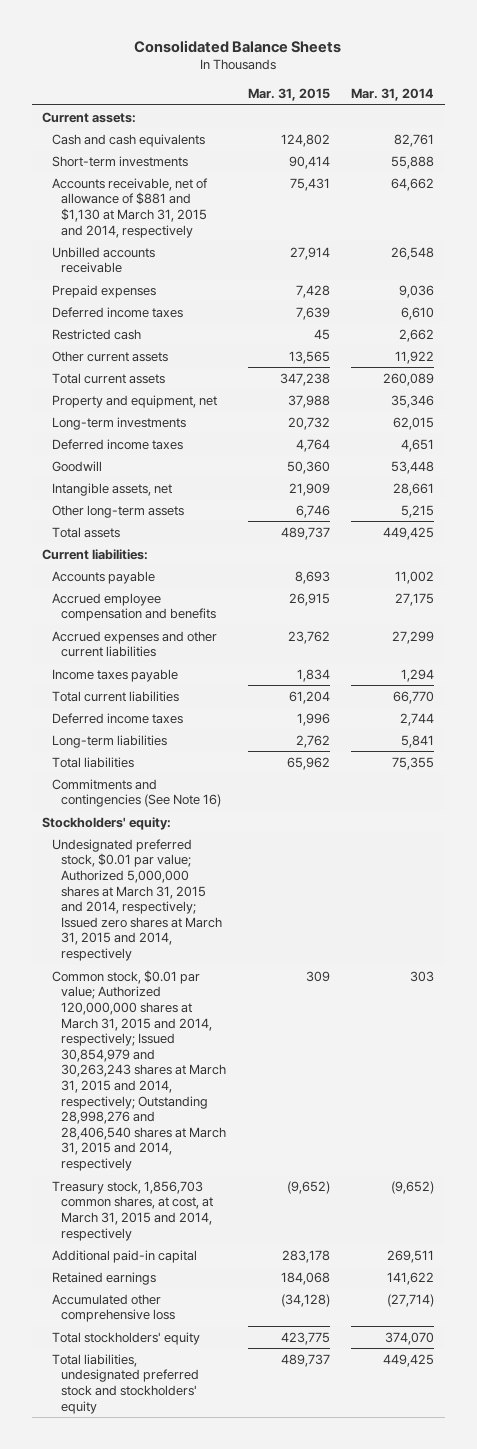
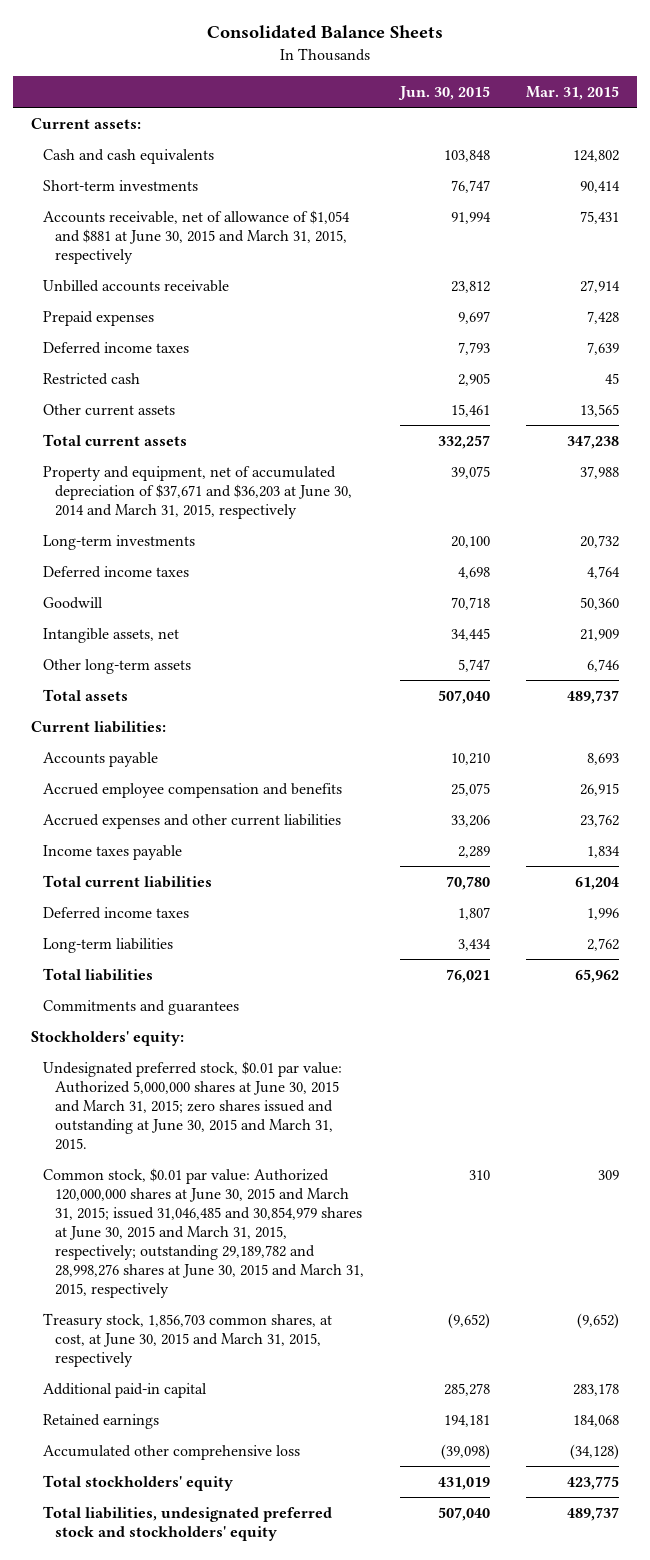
[351,88,435,102] Mar. 31, 2014 -> none
none -> [398,85,491,100] Jun. 30, 2015
[51,177,208,238] Accounts receivable, net of allowance of $881 and $1,130 at March 31, 2015 and 2014, respectively -> [43,209,351,264] Accounts receivable, net of allowance of $1,054 and $881 at June 30, 2015 and March 31, 2015, respectively
[51,394,217,408] Property and equipment, net -> [43,465,353,519] Property and equipment, net of accumulated depreciation of $37,671 and $36,203 at June 30, 2014 and March 31, 2015, respectively
[51,778,221,808] Commitments and contingencies (See Note 16) -> [43,999,240,1015] Commitments and guarantees
[51,838,222,962] Undesignated preferred stock, $0.01 par value; Authorized 5,000,000 shares at March 31, 2015 and 2014, respectively; Issued zero shares at March 31, 2015 and 2014, respectively -> [43,1060,343,1150] Undesignated preferred stock, $0.01 par value: Authorized 5,000,000 shares at June 30, 2015 and March 31, 2015; zero shares issued and outstanding at June 30, 2015 and March 31, 2015.
[51,969,226,1171] Common stock, $0.01 par value; Authorized 120,000,000 shares at March 31, 2015 and 2014, respectively; Issued 30,854,979 and 30,263,243 shares at March 31, 2015 and 2014, respectively; Outstanding 28,998,276 and 28,406,540 shares at March 31, 2015 and 2014, respectively -> [43,1167,365,1298] Common stock, $0.01 par value: Authorized 120,000,000 shares at June 30, 2015 and March 31, 2015; issued 31,046,485 and 30,854,979 shares at June 30, 2015 and March 31, 2015, respectively; outstanding 29,189,782 and 28,998,276 shares at June 30, 2015 and March 31, 2015, respectively
[51,1180,213,1241] Treasury stock, 1,856,703 common shares, at cost, at March 31, 2015 and 2014, respectively -> [43,1312,333,1367] Treasury stock, 1,856,703 common shares, at cost, at June 30, 2015 and March 31, 2015, respectively

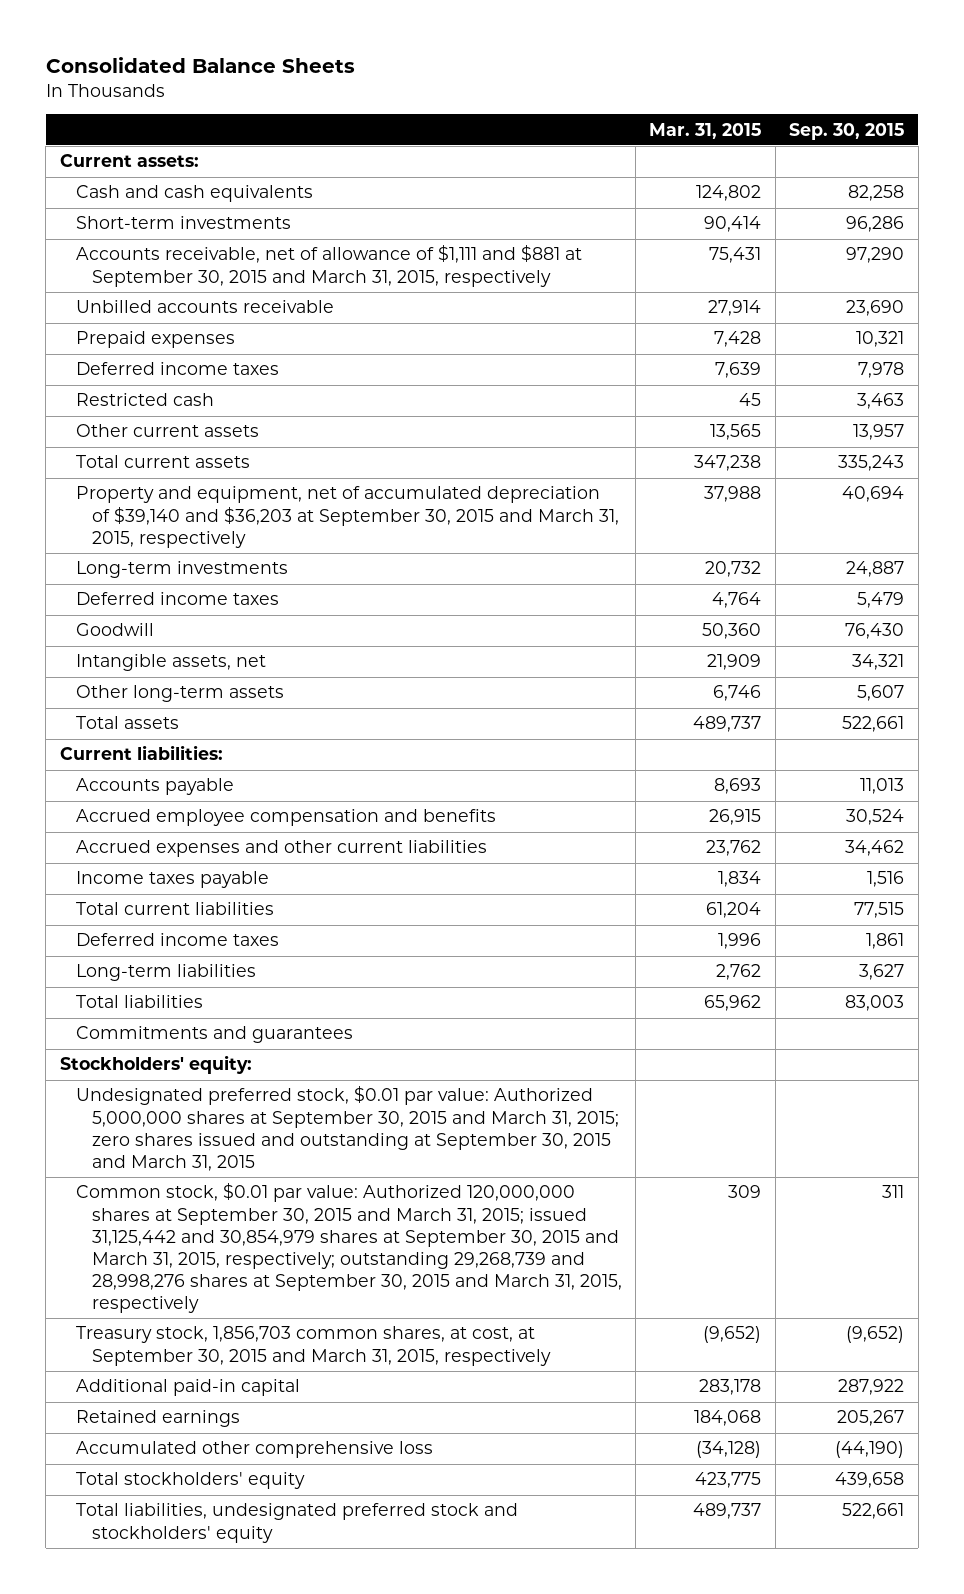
[398,85,491,100] Jun. 30, 2015 -> none
none -> [789,122,905,140] Sep. 30, 2015
[43,209,351,264] Accounts receivable, net of allowance of $1,054 and $881 at June 30, 2015 and March 31, 2015, respectively -> [75,245,582,287] Accounts receivable, net of allowance of $1,111 and $881 at September 30, 2015 and March 31, 2015, respectively
[43,465,353,519] Property and equipment, net of accumulated depreciation of $37,671 and $36,203 at June 30, 2014 and March 31, 2015, respectively -> [75,486,619,548] Property and equipment, net of accumulated depreciation of $39,140 and $36,203 at September 30, 2015 and March 31, 2015, respectively
[43,1060,343,1150] Undesignated preferred stock, $0.01 par value: Authorized 5,000,000 shares at June 30, 2015 and March 31, 2015; zero shares issued and outstanding at June 30, 2015 and March 31, 2015. -> [75,1086,619,1171] Undesignated preferred stock, $0.01 par value: Authorized 5,000,000 shares at September 30, 2015 and March 31, 2015; zero shares issued and outstanding at September 30, 2015 and March 31, 2015
[43,1167,365,1298] Common stock, $0.01 par value: Authorized 120,000,000 shares at June 30, 2015 and March 31, 2015; issued 31,046,485 and 30,854,979 shares at June 30, 2015 and March 31, 2015, respectively; outstanding 29,189,782 and 28,998,276 shares at June 30, 2015 and March 31, 2015, respectively -> [75,1183,622,1313] Common stock, $0.01 par value: Authorized 120,000,000 shares at September 30, 2015 and March 31, 2015; issued 31,125,442 and 30,854,979 shares at September 30, 2015 and March 31, 2015, respectively; outstanding 29,268,739 and 28,998,276 shares at September 30, 2015 and March 31, 2015, respectively
[43,1312,333,1367] Treasury stock, 1,856,703 common shares, at cost, at June 30, 2015 and March 31, 2015, respectively -> [75,1326,551,1366] Treasury stock, 1,856,703 common shares, at cost, at September 30, 2015 and March 31, 2015, respectively

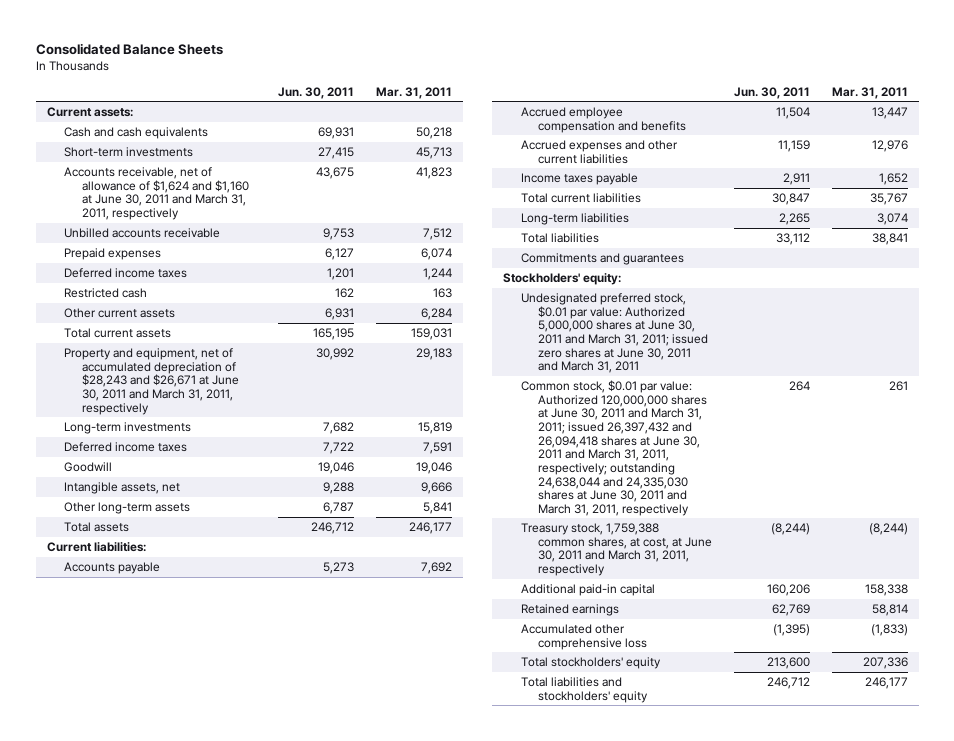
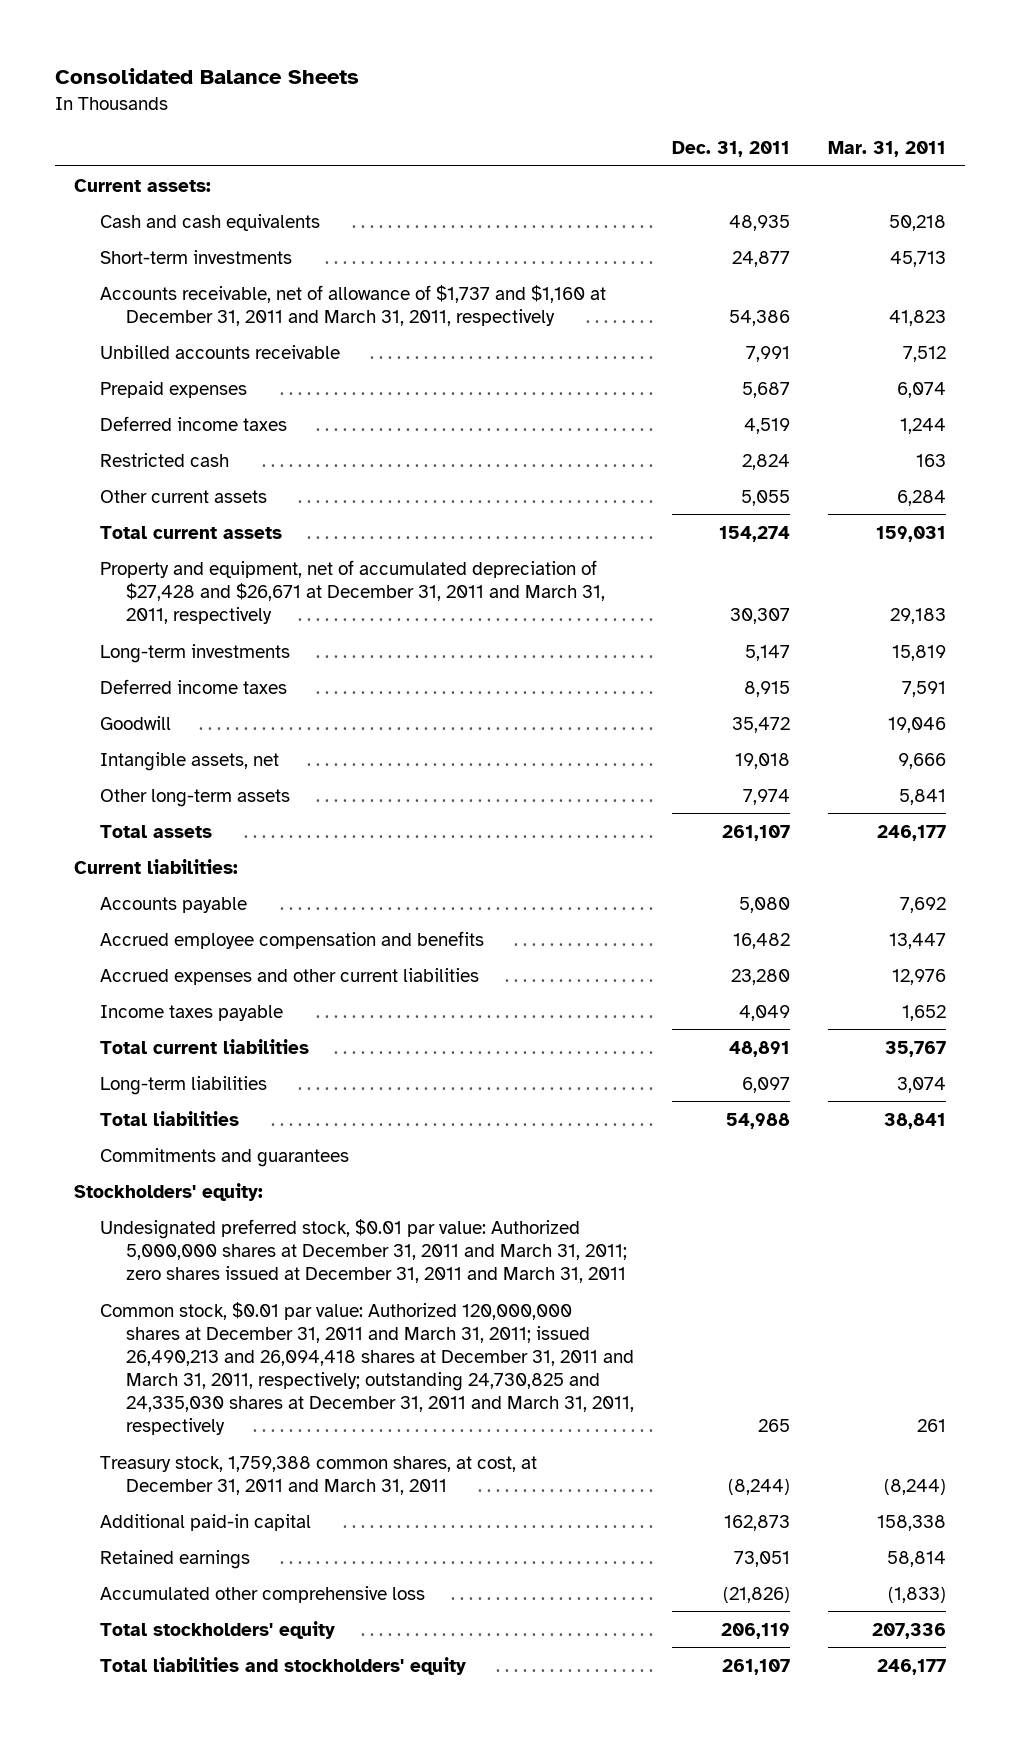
[277,86,354,99] Jun. 30, 2011 -> none
none -> [671,140,790,157] Dec. 31, 2011
[64,166,250,220] Accounts receivable, net of allowance of $1,624 and $1,160 at June 30, 2011 and March 31, 2011, respectively -> [99,284,606,326] Accounts receivable, net of allowance of $1,737 and $1,160 at December 31, 2011 and March 31, 2011, respectively
[64,347,240,415] Property and equipment, net of accumulated depreciation of $28,243 and $26,671 at June 30, 2011 and March 31, 2011, respectively -> [99,559,605,624] Property and equipment, net of accumulated depreciation of $27,428 and $26,671 at December 31, 2011 and March 31, 2011, respectively
[520,292,709,374] Undesignated preferred stock, $0.01 par value: Authorized 5,000,000 shares at June 30, 2011 and March 31, 2011; issued zero shares at June 30, 2011 and March 31, 2011 -> [99,1218,627,1283] Undesignated preferred stock, $0.01 par value: Authorized 5,000,000 shares at December 31, 2011 and March 31, 2011; zero shares issued at December 31, 2011 and March 31, 2011
[520,379,708,516] Common stock, $0.01 par value: Authorized 120,000,000 shares at June 30, 2011 and March 31, 2011; issued 26,397,432 and 26,094,418 shares at June 30, 2011 and March 31, 2011, respectively; outstanding 24,638,044 and 24,335,030 shares at June 30, 2011 and March 31, 2011, respectively -> [99,1301,634,1436] Common stock, $0.01 par value: Authorized 120,000,000 shares at December 31, 2011 and March 31, 2011; issued 26,490,213 and 26,094,418 shares at December 31, 2011 and March 31, 2011, respectively; outstanding 24,730,825 and 24,335,030 shares at December 31, 2011 and March 31, 2011, respectively
[520,522,713,576] Treasury stock, 1,759,388 common shares, at cost, at June 30, 2011 and March 31, 2011, respectively -> [99,1455,537,1495] Treasury stock, 1,759,388 common shares, at cost, at December 31, 2011 and March 31, 2011

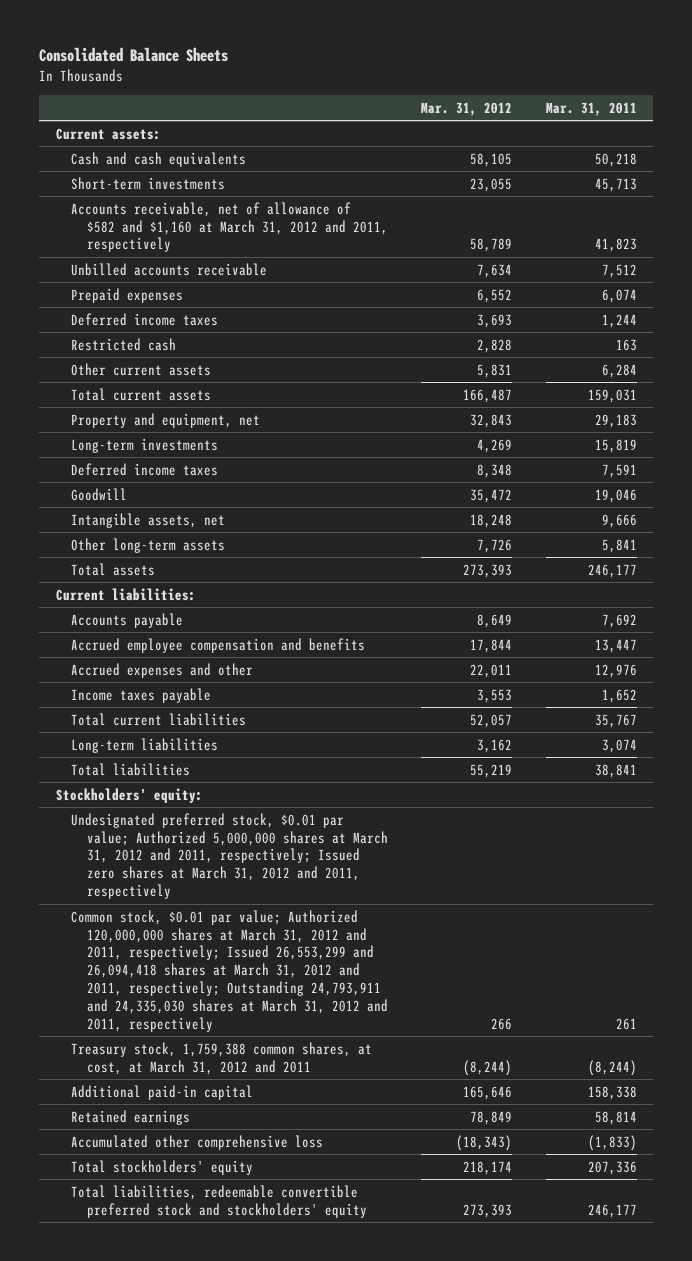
[671,140,790,157] Dec. 31, 2011 -> none
none -> [421,101,513,116] Mar. 31, 2012
[99,284,606,326] Accounts receivable, net of allowance of $1,737 and $1,160 at December 31, 2011 and March 31, 2011, respectively -> [71,201,388,253] Accounts receivable, net of allowance of $582 and $1,160 at March 31, 2012 and 2011, respectively
[99,559,605,624] Property and equipment, net of accumulated depreciation of $27,428 and $26,671 at December 31, 2011 and March 31, 2011, respectively -> [71,412,261,428] Property and equipment, net
[99,967,479,985] Accrued expenses and other current liabilities -> [71,662,254,678] Accrued expenses and other
[99,1147,349,1167] Commitments and guarantees -> none
[99,1218,627,1283] Undesignated preferred stock, $0.01 par value: Authorized 5,000,000 shares at December 31, 2011 and March 31, 2011; zero shares issued at December 31, 2011 and March 31, 2011 -> [71,812,388,900] Undesignated preferred stock, $0.01 par value; Authorized 5,000,000 shares at March 31, 2012 and 2011, respectively; Issued zero shares at March 31, 2012 and 2011, respectively
[99,1301,634,1436] Common stock, $0.01 par value: Authorized 120,000,000 shares at December 31, 2011 and March 31, 2011; issued 26,490,213 and 26,094,418 shares at December 31, 2011 and March 31, 2011, respectively; outstanding 24,730,825 and 24,335,030 shares at December 31, 2011 and March 31, 2011, respectively -> [71,909,388,1032] Common stock, $0.01 par value; Authorized 120,000,000 shares at March 31, 2012 and 2011, respectively; Issued 26,553,299 and 26,094,418 shares at March 31, 2012 and 2011, respectively; Outstanding 24,793,911 and 24,335,030 shares at March 31, 2012 and 2011, respectively
[99,1455,537,1495] Treasury stock, 1,759,388 common shares, at cost, at December 31, 2011 and March 31, 2011 -> [71,1041,373,1075] Treasury stock, 1,759,388 common shares, at cost, at March 31, 2012 and 2011
[99,1656,466,1675] Total liabilities and stockholders' equity -> [71,1184,367,1218] Total liabilities, redeemable convertible preferred stock and stockholders' equity

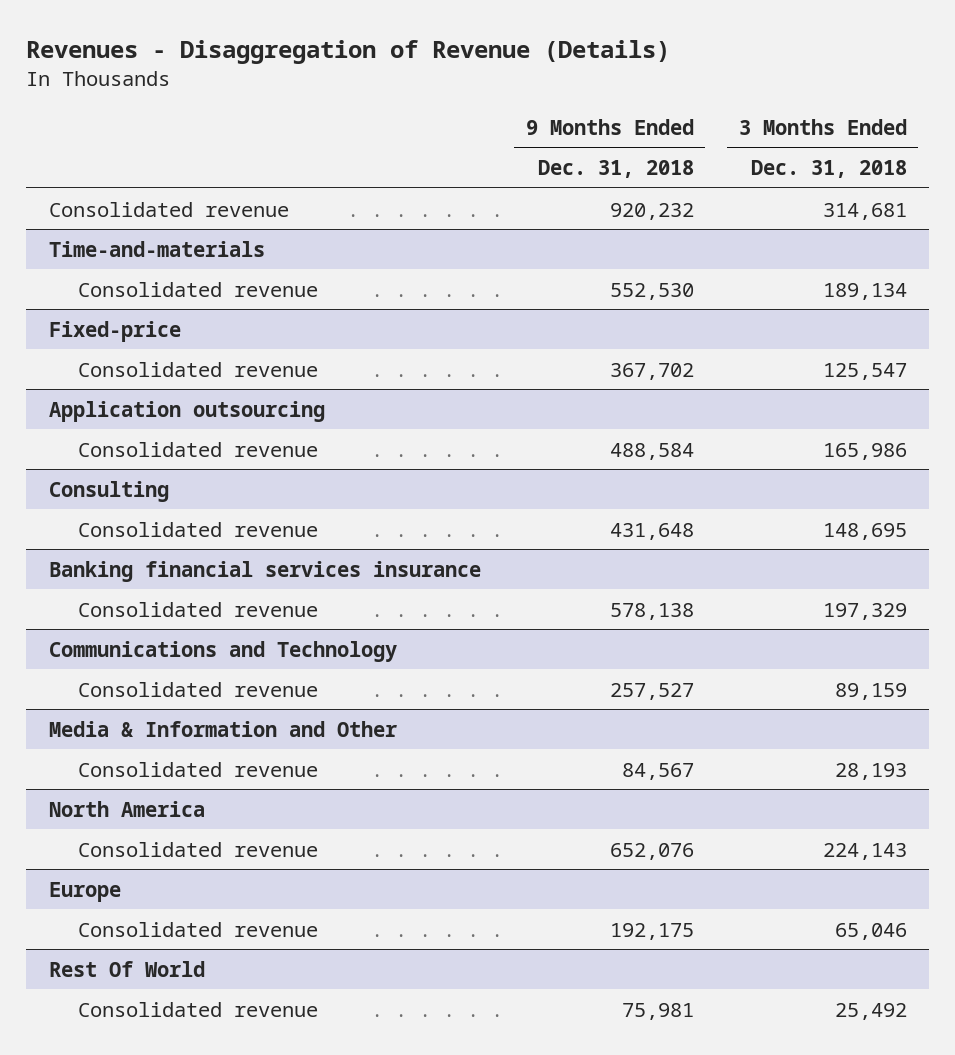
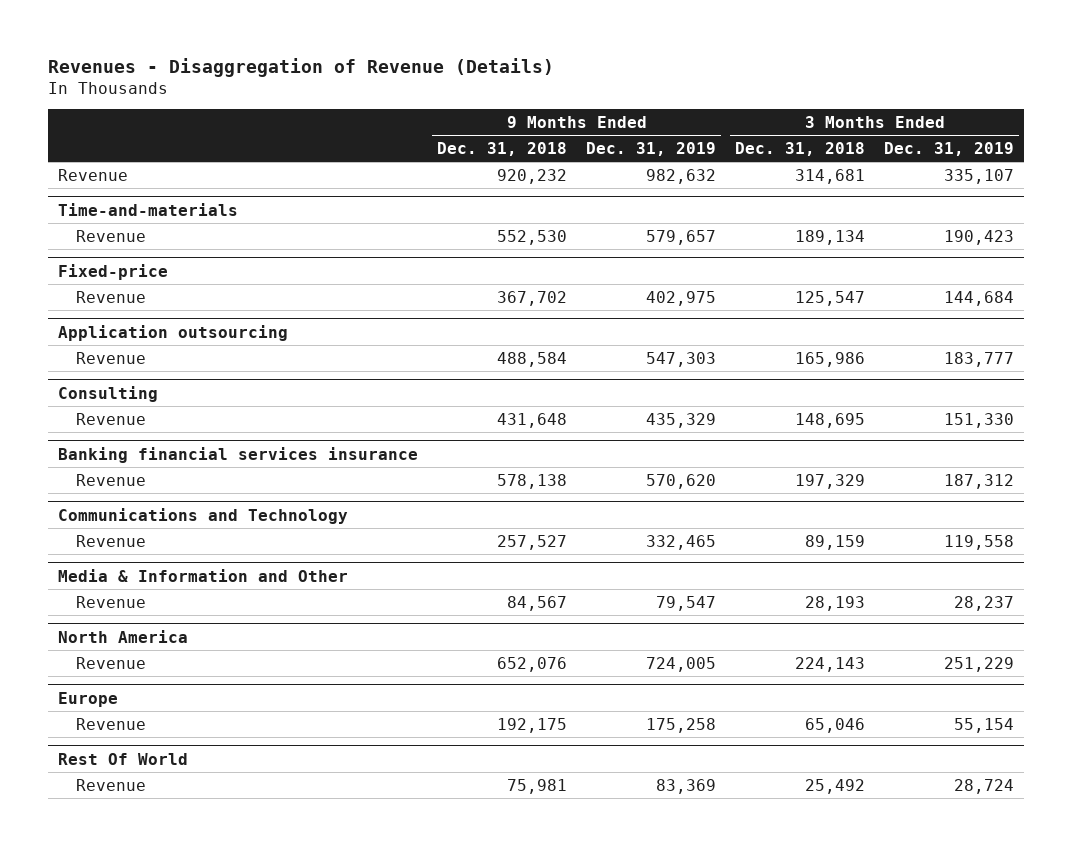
none -> [586,141,717,156] Dec. 31, 2019
none -> [884,141,1015,156] Dec. 31, 2019
[48,201,289,217] Consolidated revenue -> [58,168,129,181] Revenue
[78,281,319,297] Consolidated revenue -> [75,229,146,242] Revenue
[78,361,319,377] Consolidated revenue -> [75,290,146,303] Revenue
[78,441,319,457] Consolidated revenue -> [75,351,146,364] Revenue
[78,521,319,537] Consolidated revenue -> [75,412,146,425] Revenue
[78,601,319,617] Consolidated revenue -> [75,473,146,486] Revenue
[78,681,319,697] Consolidated revenue -> [75,534,146,547] Revenue
[78,761,319,777] Consolidated revenue -> [75,595,146,608] Revenue
[78,841,319,857] Consolidated revenue -> [75,656,146,669] Revenue
[78,921,319,937] Consolidated revenue -> [75,717,146,730] Revenue
[78,1001,319,1017] Consolidated revenue -> [75,778,146,791] Revenue

